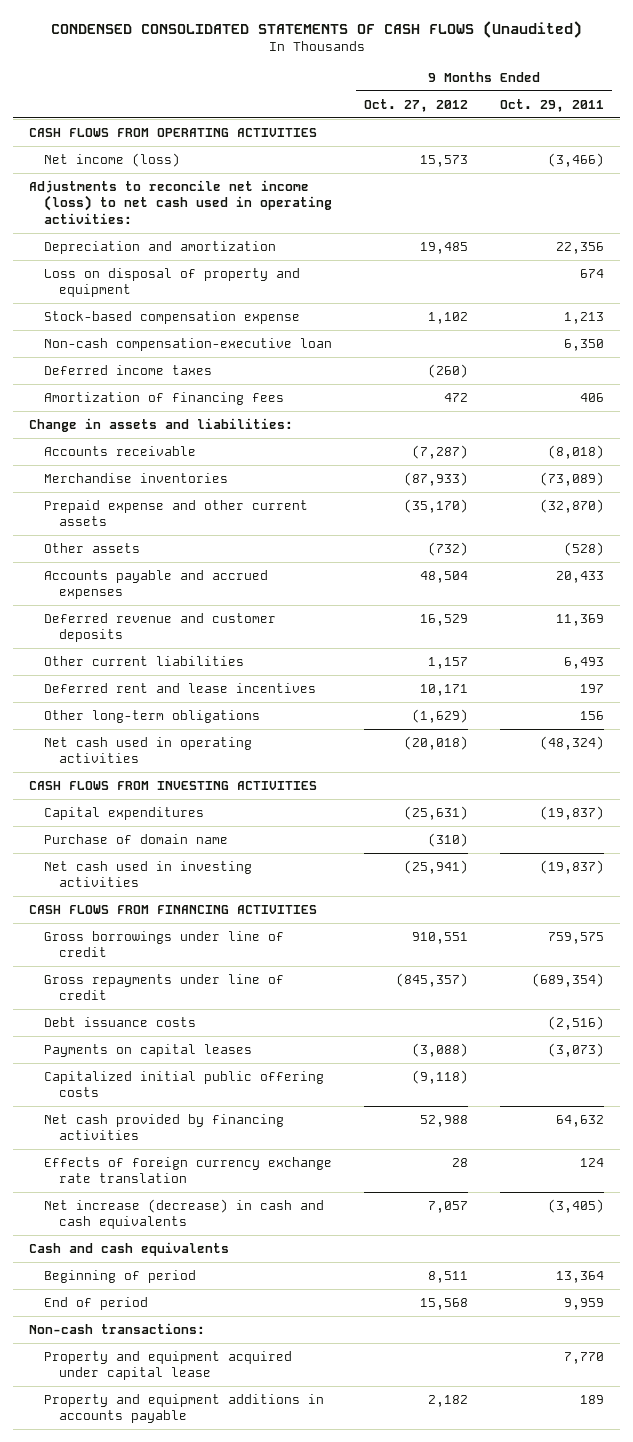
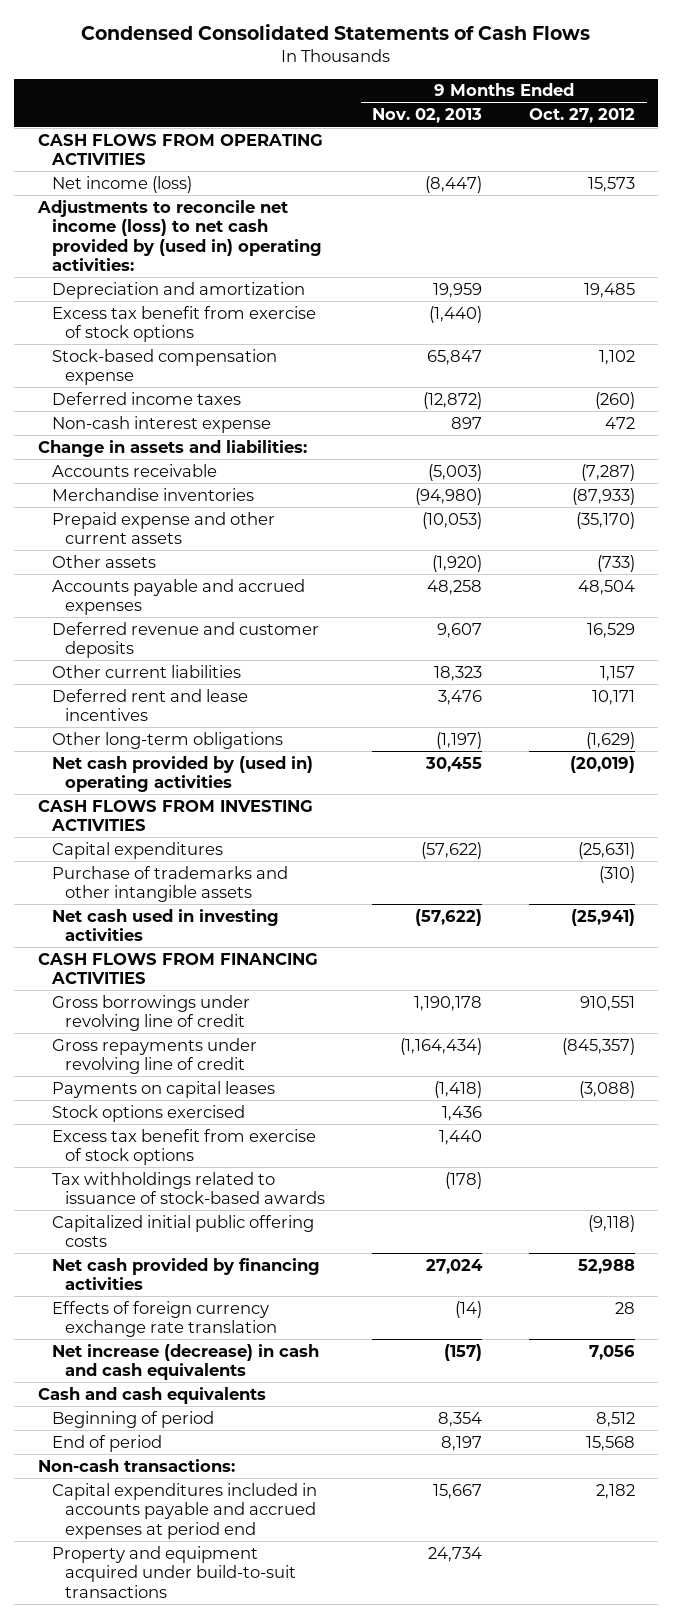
[50,20,582,38] CONDENSED CONSOLIDATED STATEMENTS OF CASH FLOWS (Unaudited) -> [81,23,591,40] Condensed Consolidated Statements of Cash Flows
[499,98,604,112] Oct. 29, 2011 -> none
none -> [372,108,483,124] Nov. 02, 2013
[29,179,333,224] Adjustments to reconcile net income (loss) to net cash used in operating activities: -> [36,199,322,272] Adjustments to reconcile net income (loss) to net cash provided by (used in) operating activities:
[44,267,301,298] Loss on disposal of property and equipment -> none
none -> [51,305,316,343] Excess tax benefit from exercise of stock options
[44,337,333,351] Non-cash compensation-executive loan -> none
[44,391,285,405] Amortization of financing fees -> [51,415,271,433] Non-cash interest expense
[428,541,469,556] (732) -> [597,554,636,572] (733)
[44,736,253,764] Net cash used in operating activities -> [51,755,313,793] Net cash provided by (used in) operating activities
[404,735,469,750] (20,018) -> [570,755,636,773] (20,019)
[44,833,229,844] Purchase of domain name -> [51,865,288,903] Purchase of trademarks and other intangible assets
[44,1016,197,1027] Debt issuance costs -> none
[44,930,285,958] Gross borrowings under line of credit -> [51,994,250,1032] Gross borrowings under revolving line of credit
[44,973,285,1001] Gross repayments under line of credit -> [51,1037,257,1075] Gross repayments under revolving line of credit
none -> [51,1104,245,1122] Stock options exercised
none -> [51,1128,316,1166] Excess tax benefit from exercise of stock options
none -> [51,1171,326,1205] Tax withholdings related to issuance of stock-based awards
[428,1200,469,1213] 7,057 -> [589,1344,636,1360] 7,056
[428,1270,469,1283] 8,511 -> [596,1411,636,1427] 8,512
[44,1350,293,1381] Property and equipment acquired under capital lease -> none
[44,1393,325,1424] Property and equipment additions in accounts payable -> [51,1482,317,1539] Capital expenditures included in accounts payable and accrued expenses at period end
none -> [51,1545,297,1598] Property and equipment acquired under build-to-suit transactions

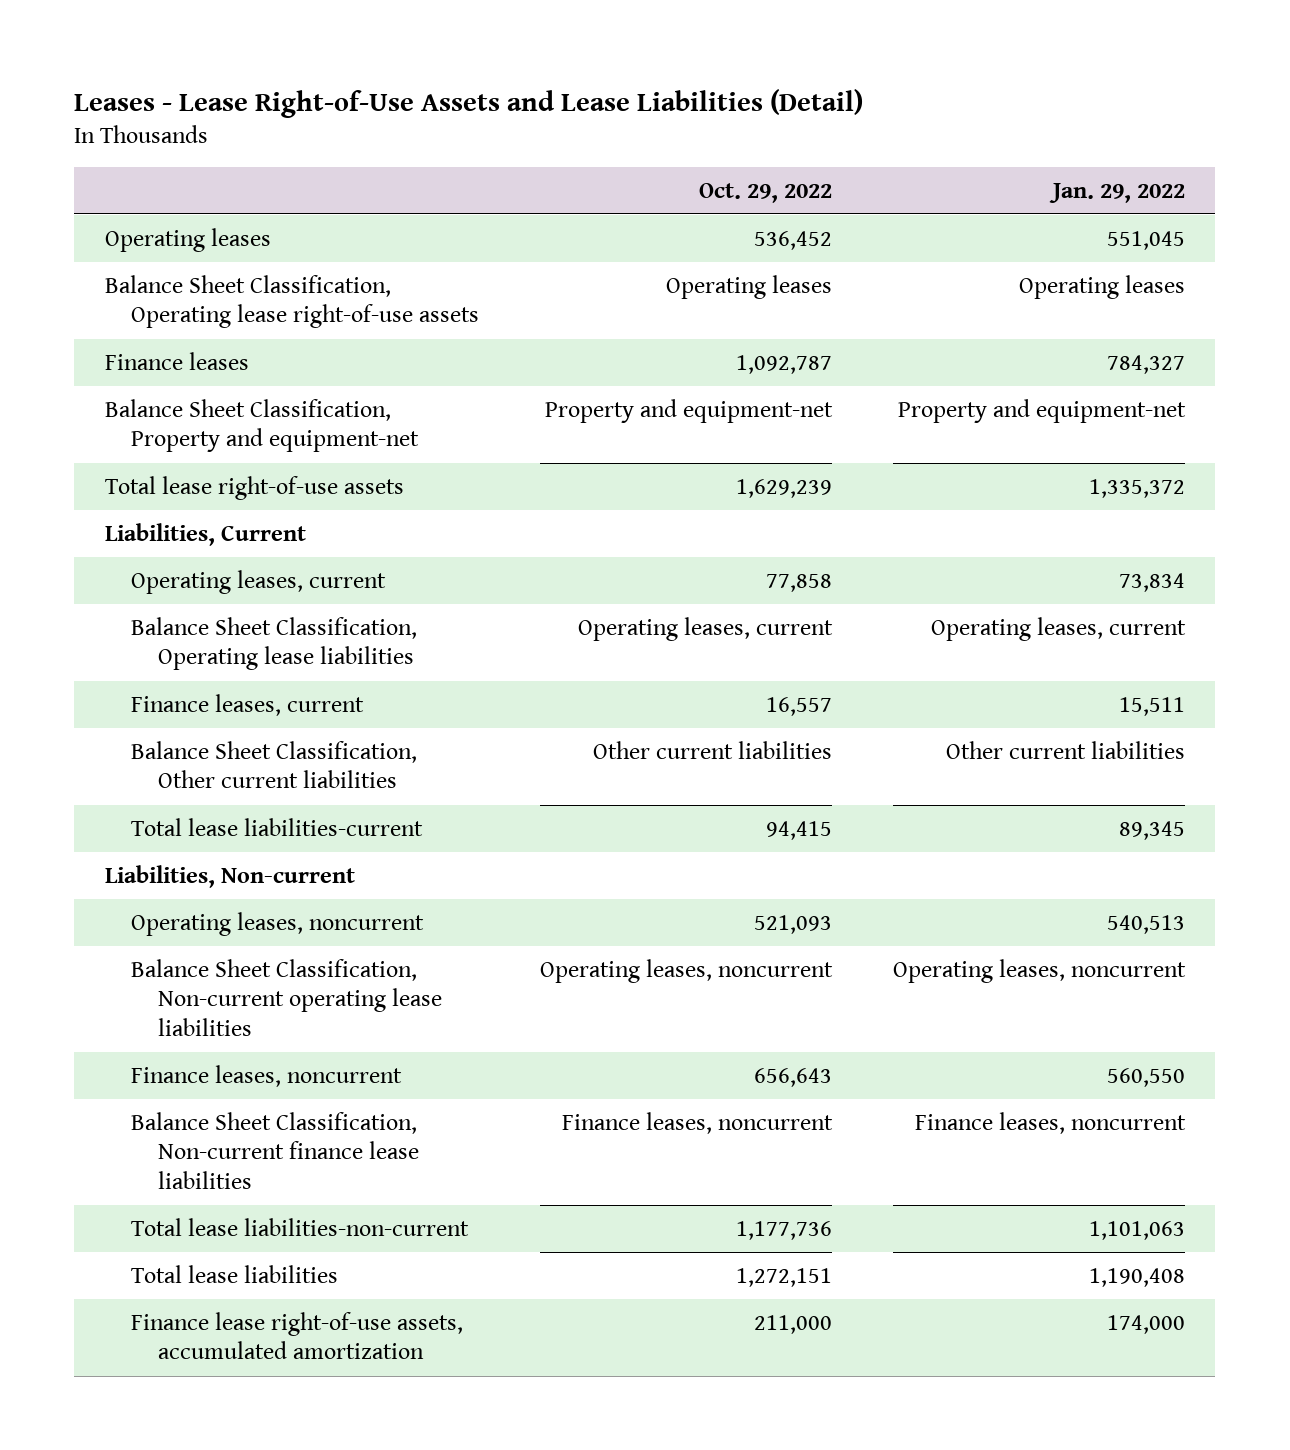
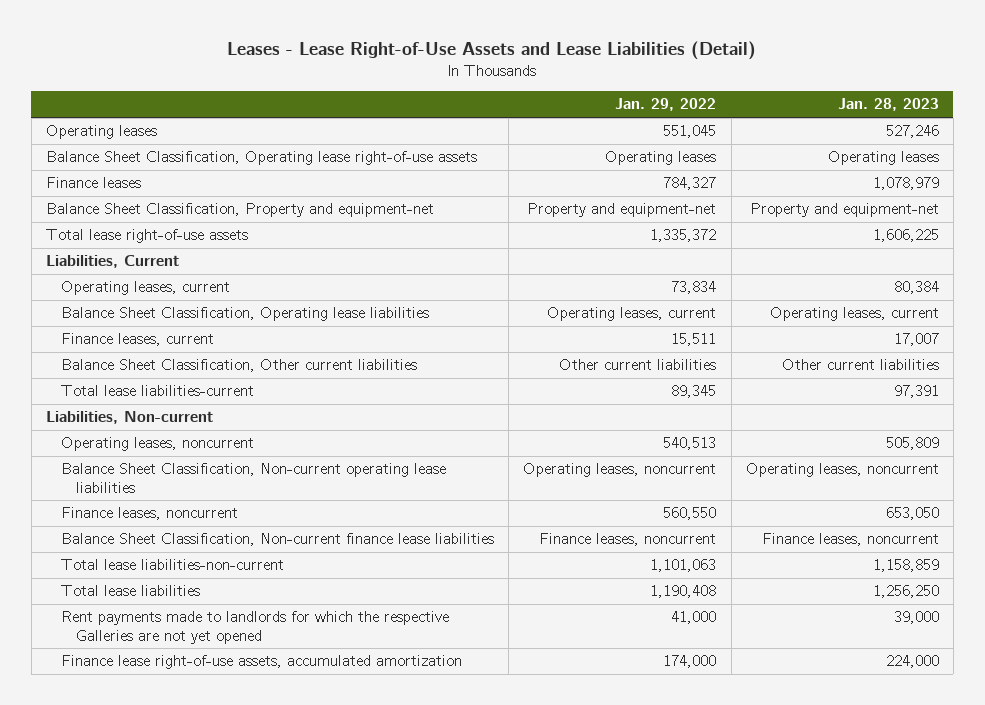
[699,182,833,203] Oct. 29, 2022 -> none
none -> [837,98,939,112] Jan. 28, 2023
none -> [60,611,449,644] Rent payments made to landlords for which the respective Galleries are not yet opened

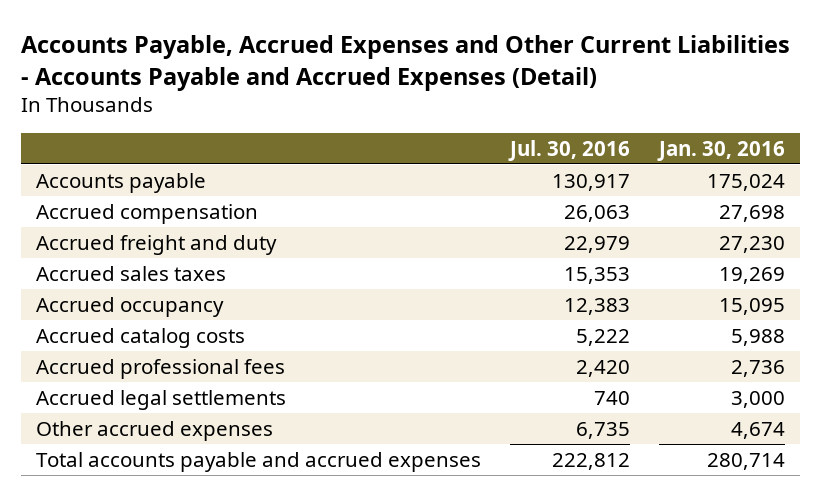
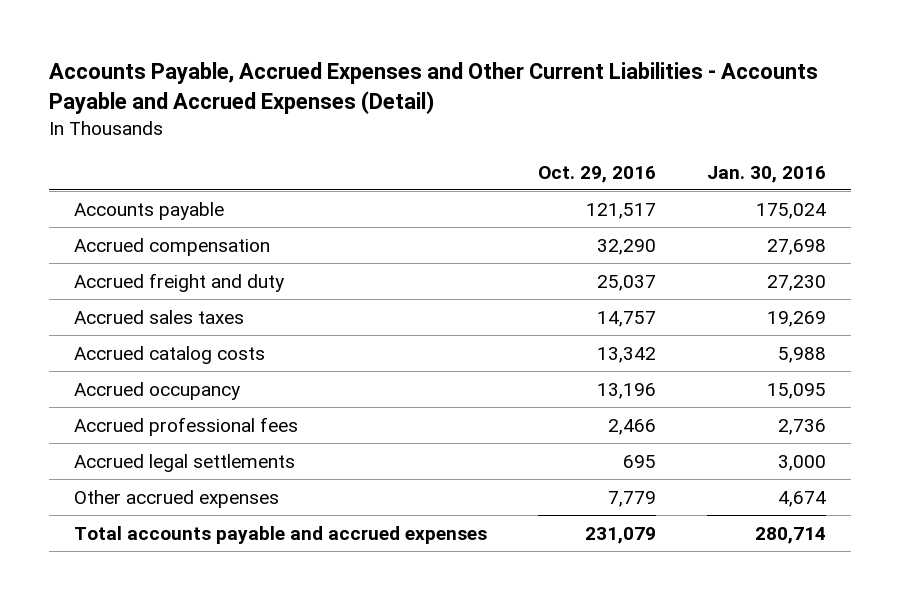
[507,139,630,161] Jul. 30, 2016 -> none
none -> [538,165,657,183] Oct. 29, 2016
[35,296,224,317] Accrued occupancy -> [74,381,241,400] Accrued occupancy

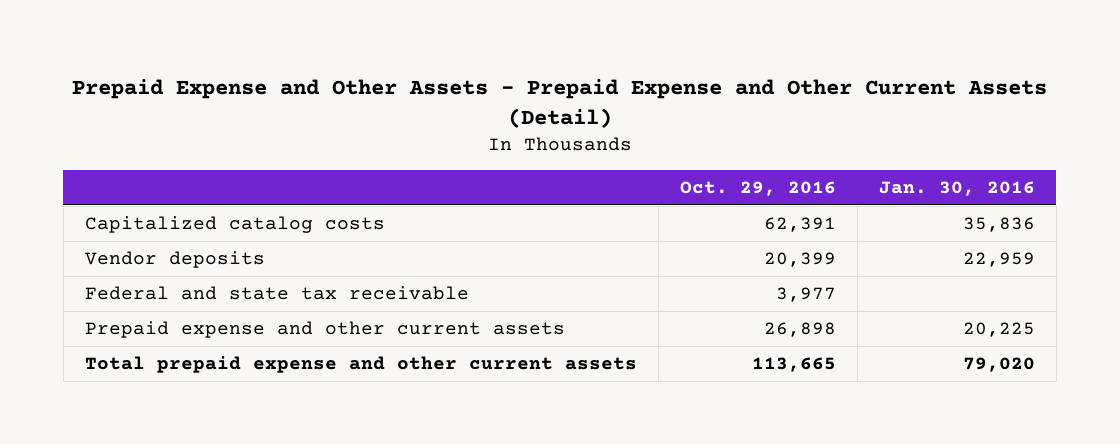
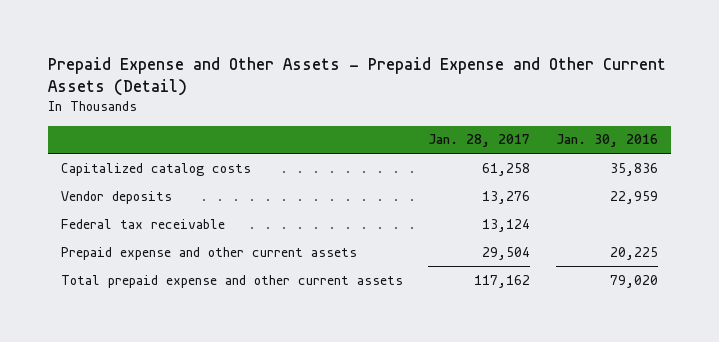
[679,181,836,197] Oct. 29, 2016 -> none
none -> [428,134,531,148] Jan. 28, 2017
[84,286,469,301] Federal and state tax receivable -> [60,218,225,229] Federal tax receivable

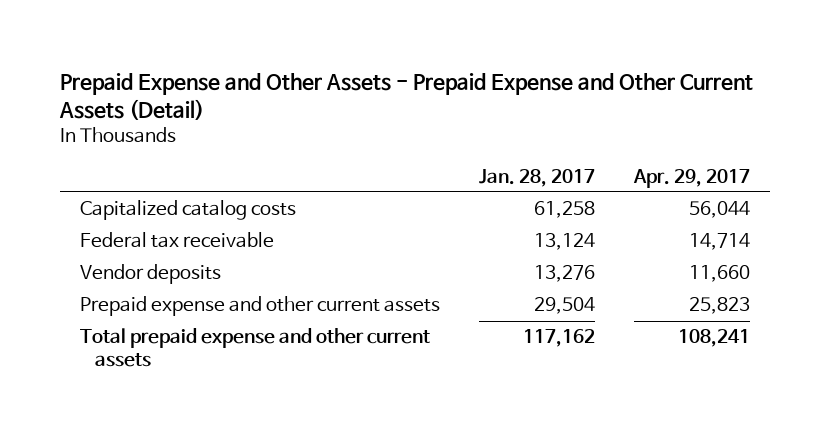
[555,134,658,148] Jan. 30, 2016 -> none
none -> [633,168,751,188] Apr. 29, 2017
[60,190,172,204] Vendor deposits -> [79,264,221,285] Vendor deposits

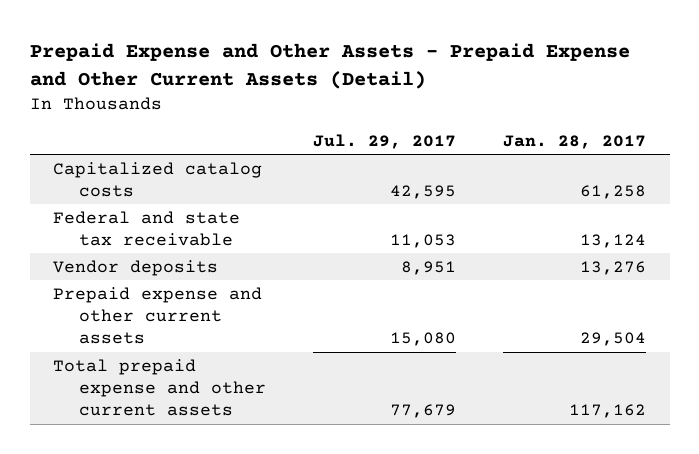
[633,168,751,188] Apr. 29, 2017 -> none
none -> [313,133,457,149] Jul. 29, 2017
[79,232,274,249] Federal tax receivable -> [53,210,241,246] Federal and state tax receivable

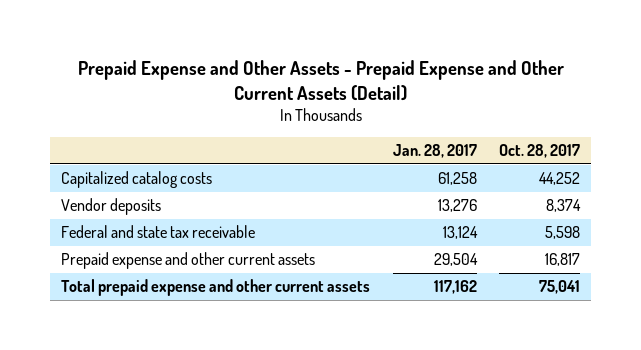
[313,133,457,149] Jul. 29, 2017 -> none
none -> [498,144,580,159] Oct. 28, 2017
[53,210,241,246] Federal and state tax receivable -> [61,225,256,239] Federal and state tax receivable

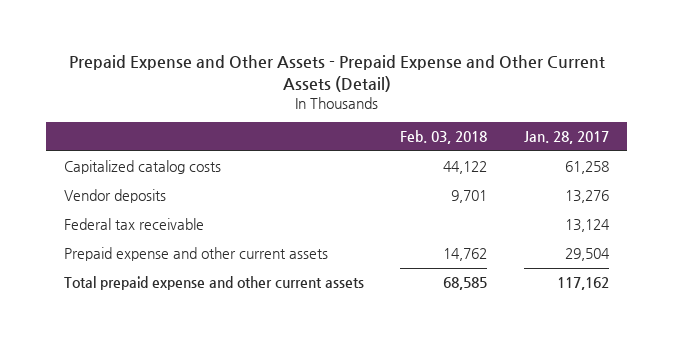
[498,144,580,159] Oct. 28, 2017 -> none
none -> [400,130,488,145] Feb. 03, 2018
[61,225,256,239] Federal and state tax receivable -> [63,218,204,231] Federal tax receivable

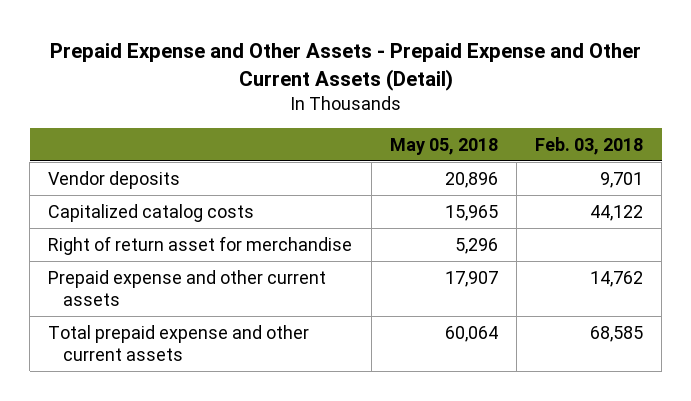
[524,131,610,145] Jan. 28, 2017 -> none
none -> [389,137,498,155] May 05, 2018
[63,218,204,231] Federal tax receivable -> none
[63,160,221,175] Capitalized catalog costs -> [48,203,255,222] Capitalized catalog costs
none -> [48,235,353,255] Right of return asset for merchandise

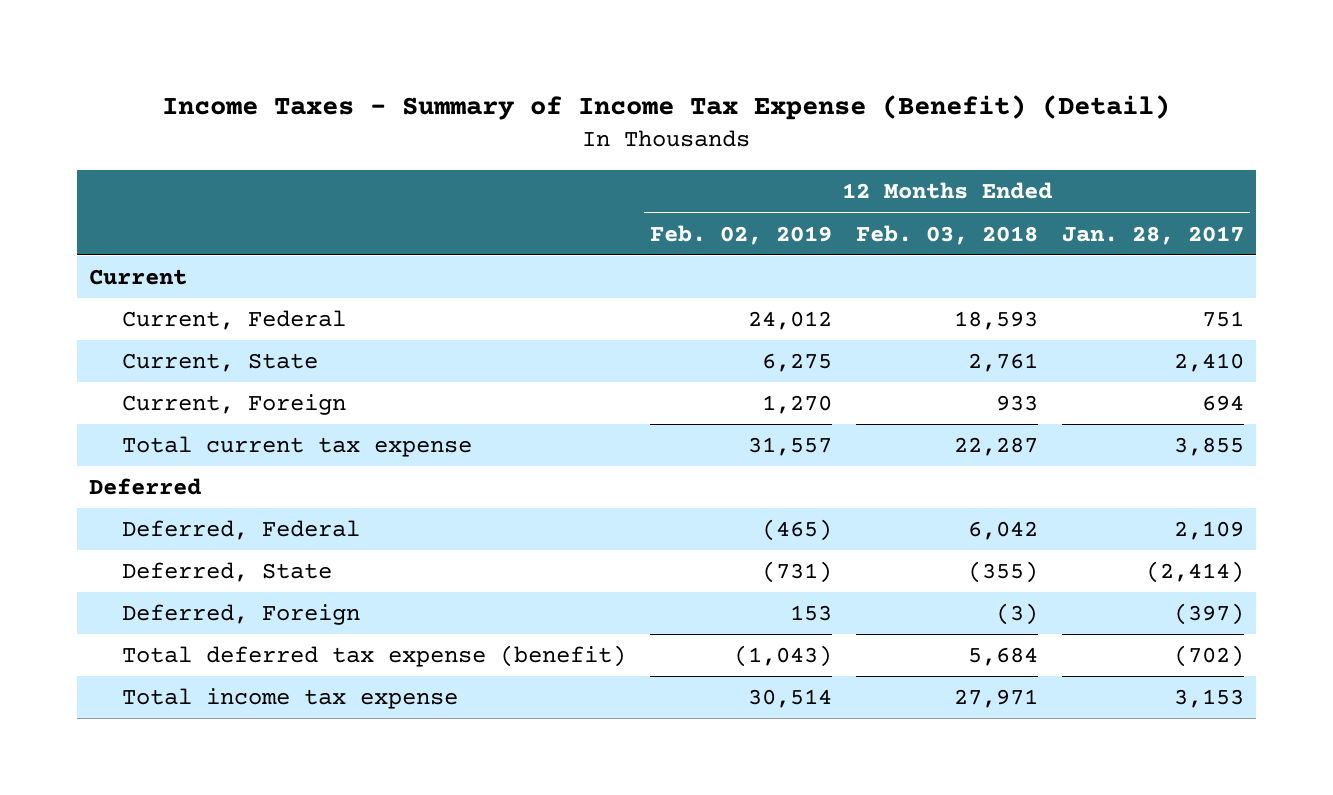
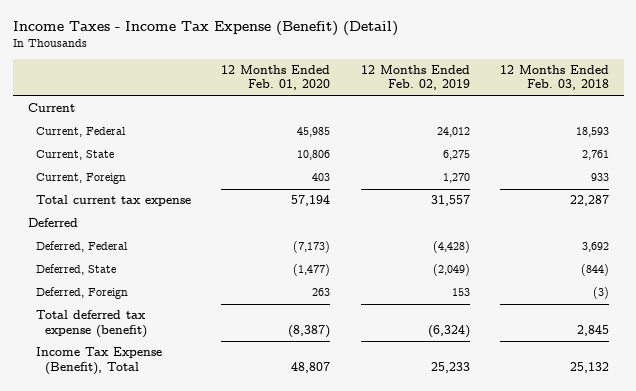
[162,94,1171,120] Income Taxes - Summary of Income Tax Expense (Benefit) (Detail) -> [12,20,398,36] Income Taxes - Income Tax Expense (Benefit) (Detail)
[1062,225,1245,245] Jan. 28, 2017 -> none
none -> [221,65,331,91] 12 Months Ended Feb. 01, 2020
[762,519,833,542] (465) -> [432,241,470,254] (4,428)
[968,521,1039,541] 6,042 -> [581,242,609,253] 3,692
[762,561,833,584] (731) -> [432,264,470,277] (2,049)
[968,561,1039,584] (355) -> [580,264,609,277] (844)
[734,645,833,668] (1,043) -> [427,324,470,338] (6,324)
[968,647,1039,667] 5,684 -> [576,324,609,336] 2,845
[122,688,459,710] Total income tax expense -> [36,347,163,375] Income Tax Expense (Benefit), Total
[748,689,833,709] 30,514 -> [430,361,470,373] 25,233
[954,689,1039,709] 27,971 -> [569,361,609,373] 25,132

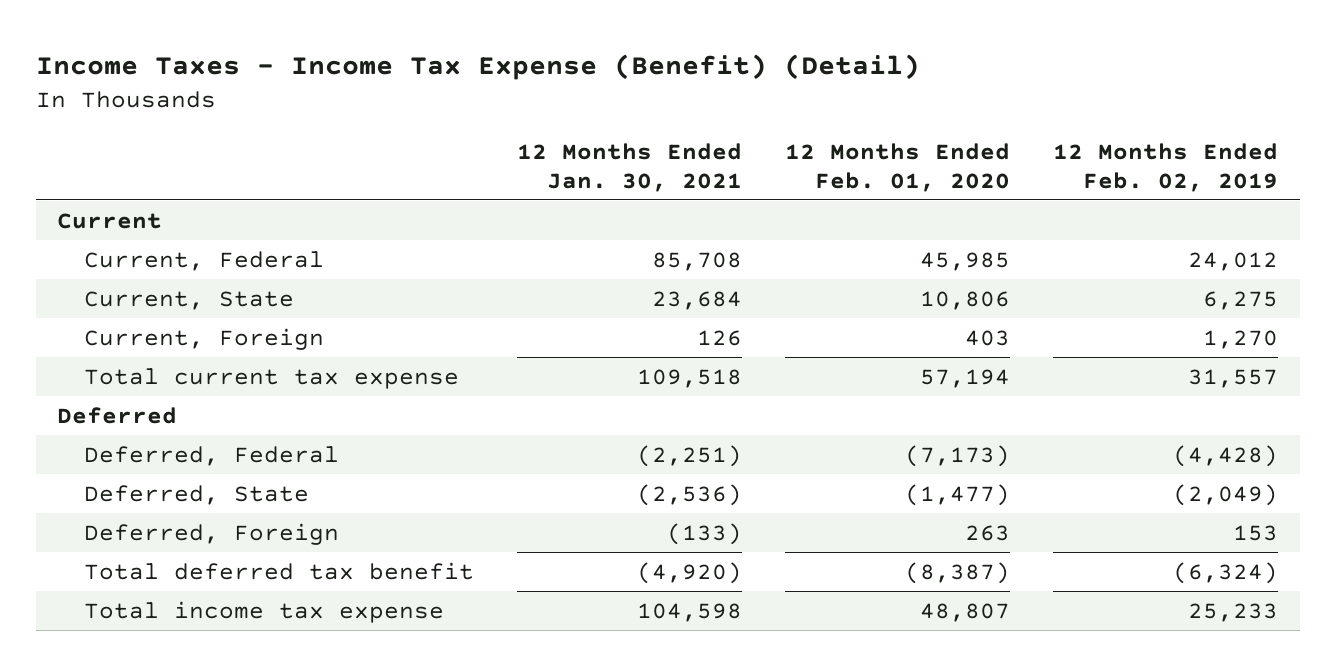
[499,65,609,91] 12 Months Ended Feb. 03, 2018 -> none
none -> [517,142,743,192] 12 Months Ended Jan. 30, 2021
[36,310,147,338] Total deferred tax expense (benefit) -> [84,561,475,580] Total deferred tax benefit
[36,347,163,375] Income Tax Expense (Benefit), Total -> [84,600,445,623] Total income tax expense

